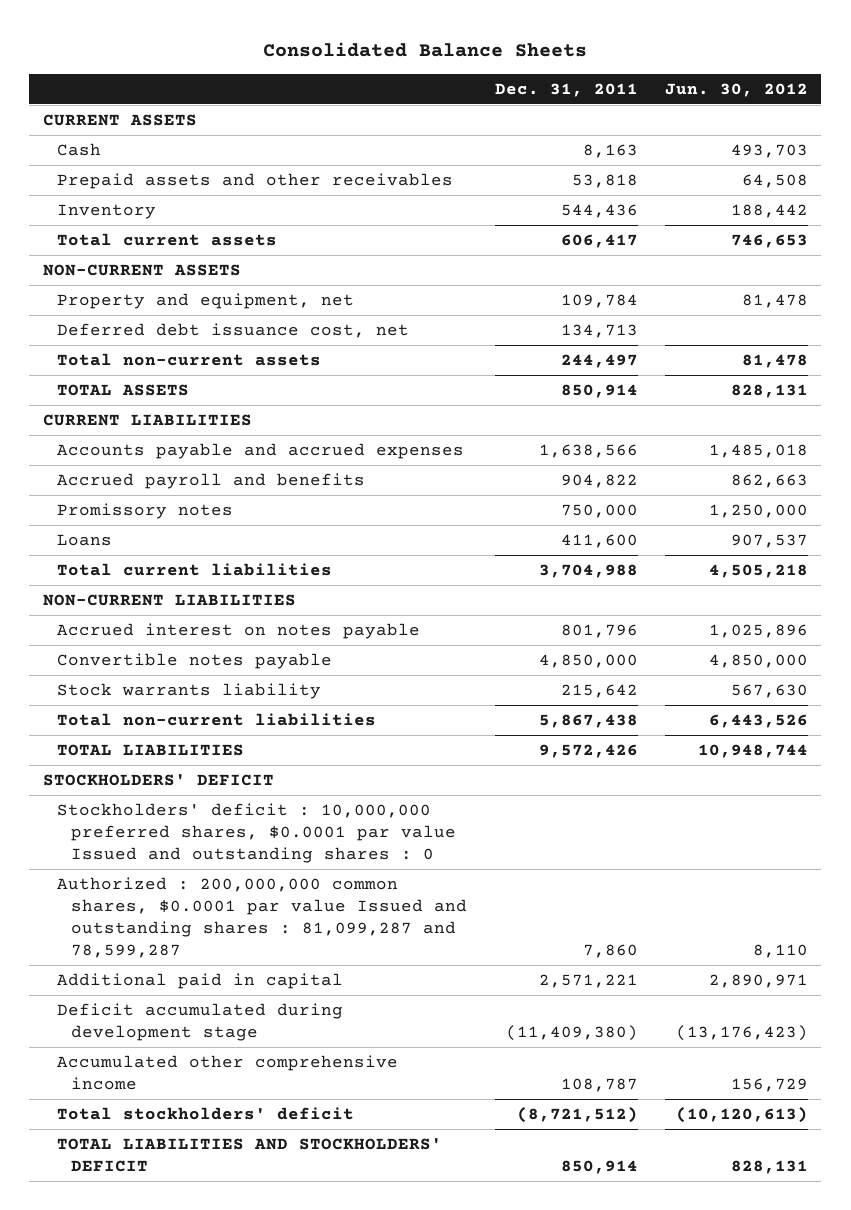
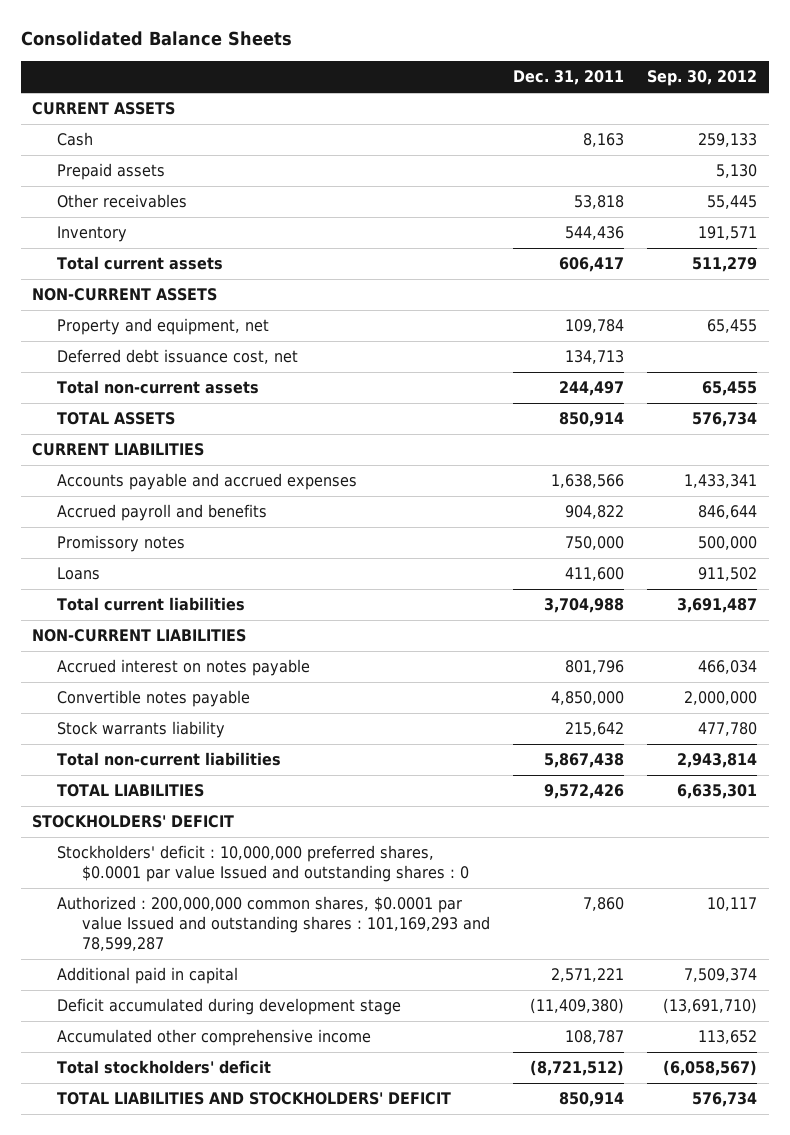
[664,82,808,97] Jun. 30, 2012 -> none
none -> [647,70,758,87] Sep. 30, 2012
none -> [57,163,166,181] Prepaid assets
[57,172,454,189] Prepaid assets and other receivables -> [57,194,188,209] Other receivables
[57,876,468,959] Authorized : 200,000,000 common shares, $0.0001 par value Issued and outstanding shares : 81,099,287 and 78,599,287 -> [57,896,491,951] Authorized : 200,000,000 common shares, $0.0001 par value Issued and outstanding shares : 101,169,293 and 78,599,287

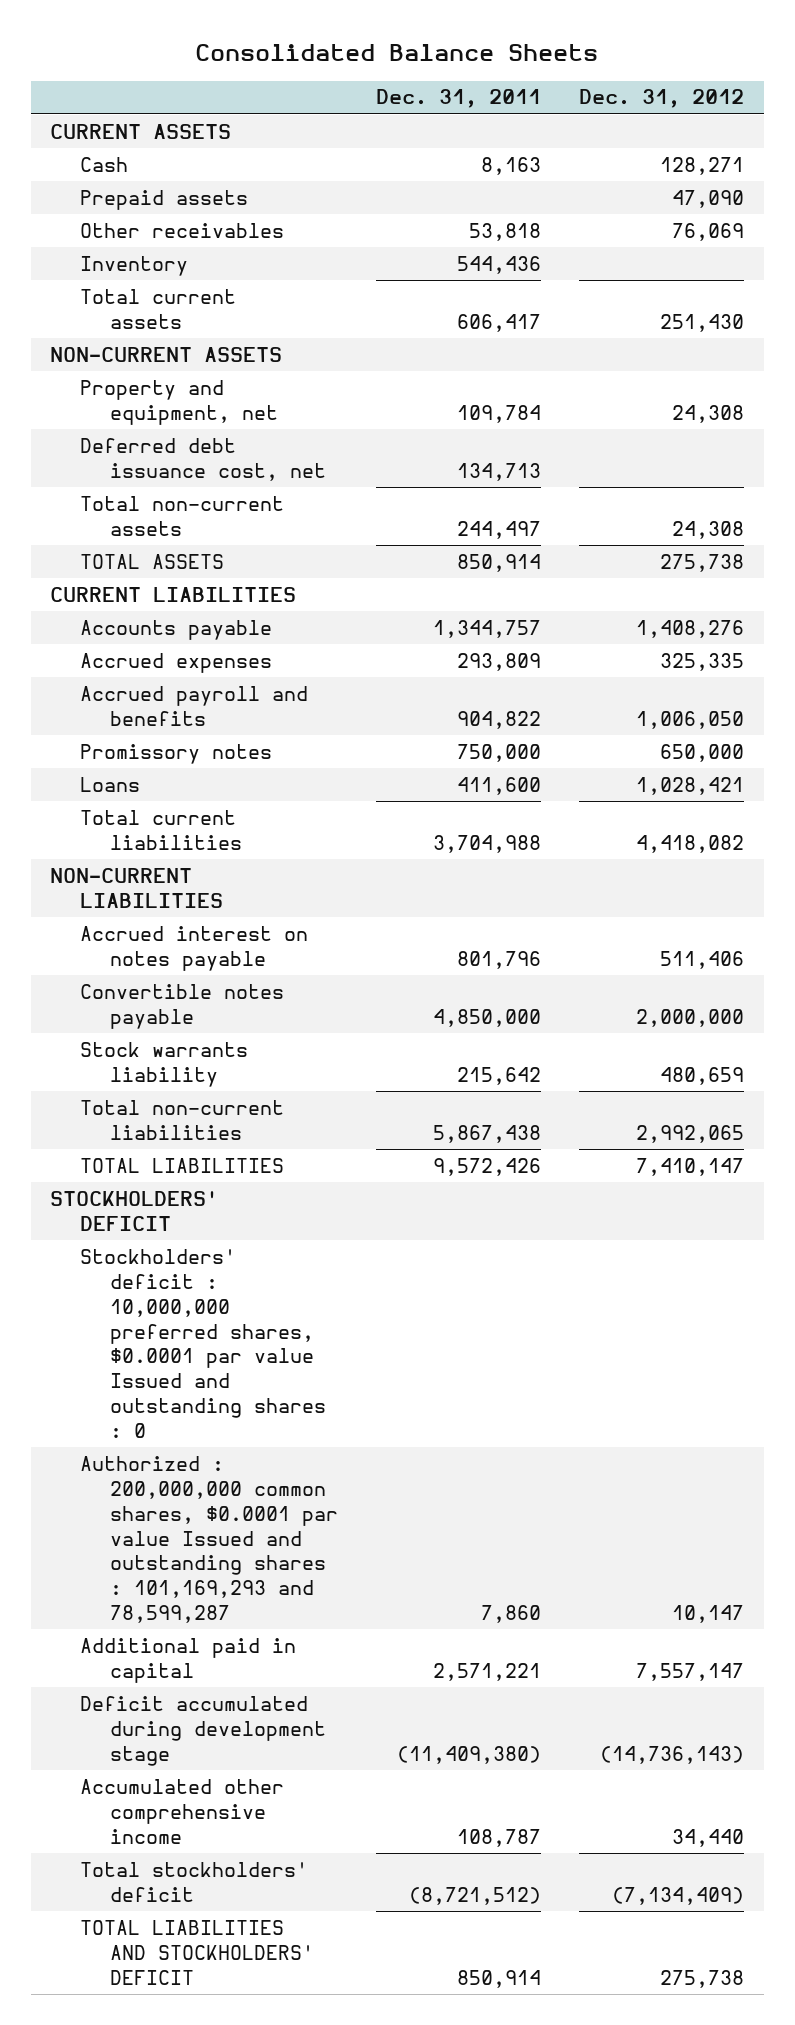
[647,70,758,87] Sep. 30, 2012 -> none
none -> [579,89,745,109] Dec. 31, 2012
[57,473,358,491] Accounts payable and accrued expenses -> none
none -> [80,619,273,640] Accounts payable
none -> [80,652,273,673] Accrued expenses

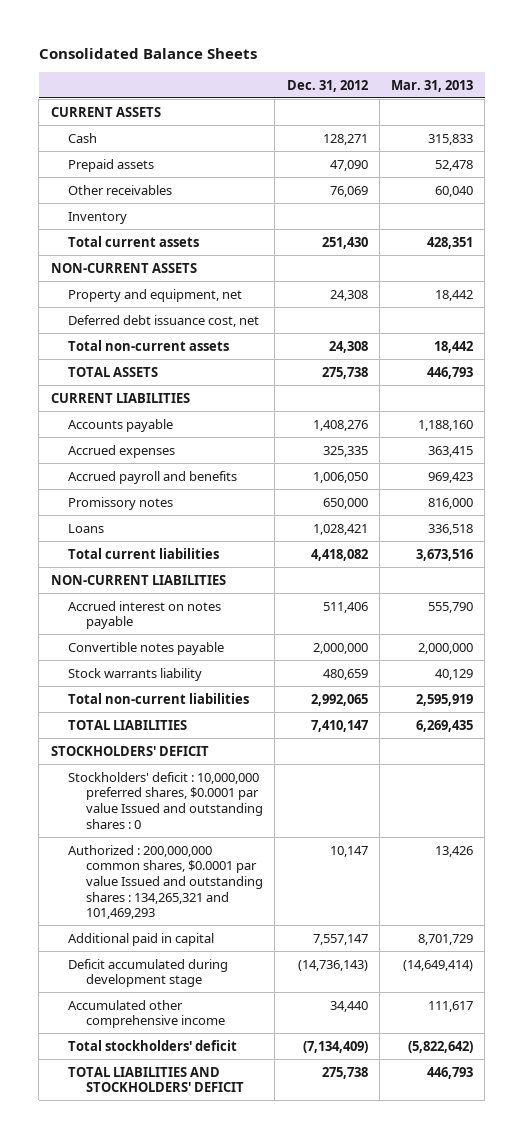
[376,89,542,109] Dec. 31, 2011 -> none
none -> [391,79,474,92] Mar. 31, 2013
[80,1455,339,1624] Authorized : 200,000,000 common shares, $0.0001 par value Issued and outstanding shares : 101,169,293 and 78,599,287 -> [68,844,264,920] Authorized : 200,000,000 common shares, $0.0001 par value Issued and outstanding shares : 134,265,321 and 101,469,293

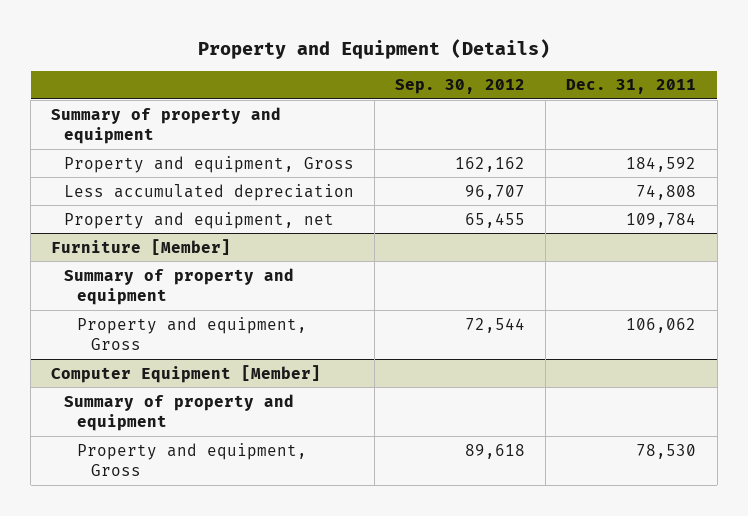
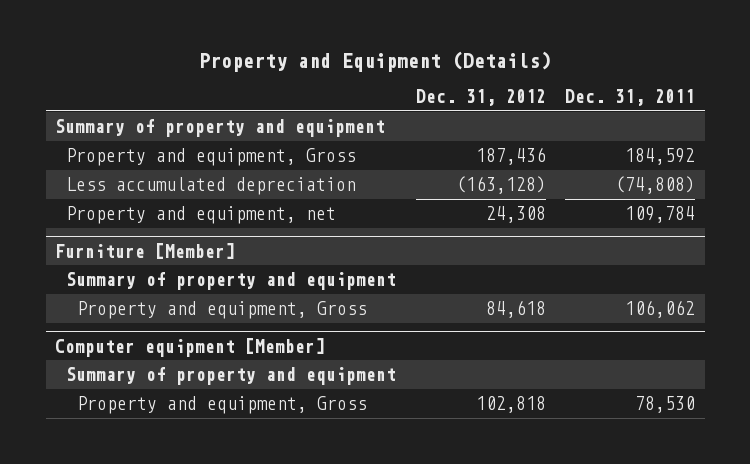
[395,79,526,95] Sep. 30, 2012 -> none
none -> [415,89,546,107] Dec. 31, 2012
[636,184,697,200] 74,808 -> [614,175,695,194] (74,808)
[51,364,322,383] Computer Equipment [Member] -> [55,337,326,357] Computer equipment [Member]

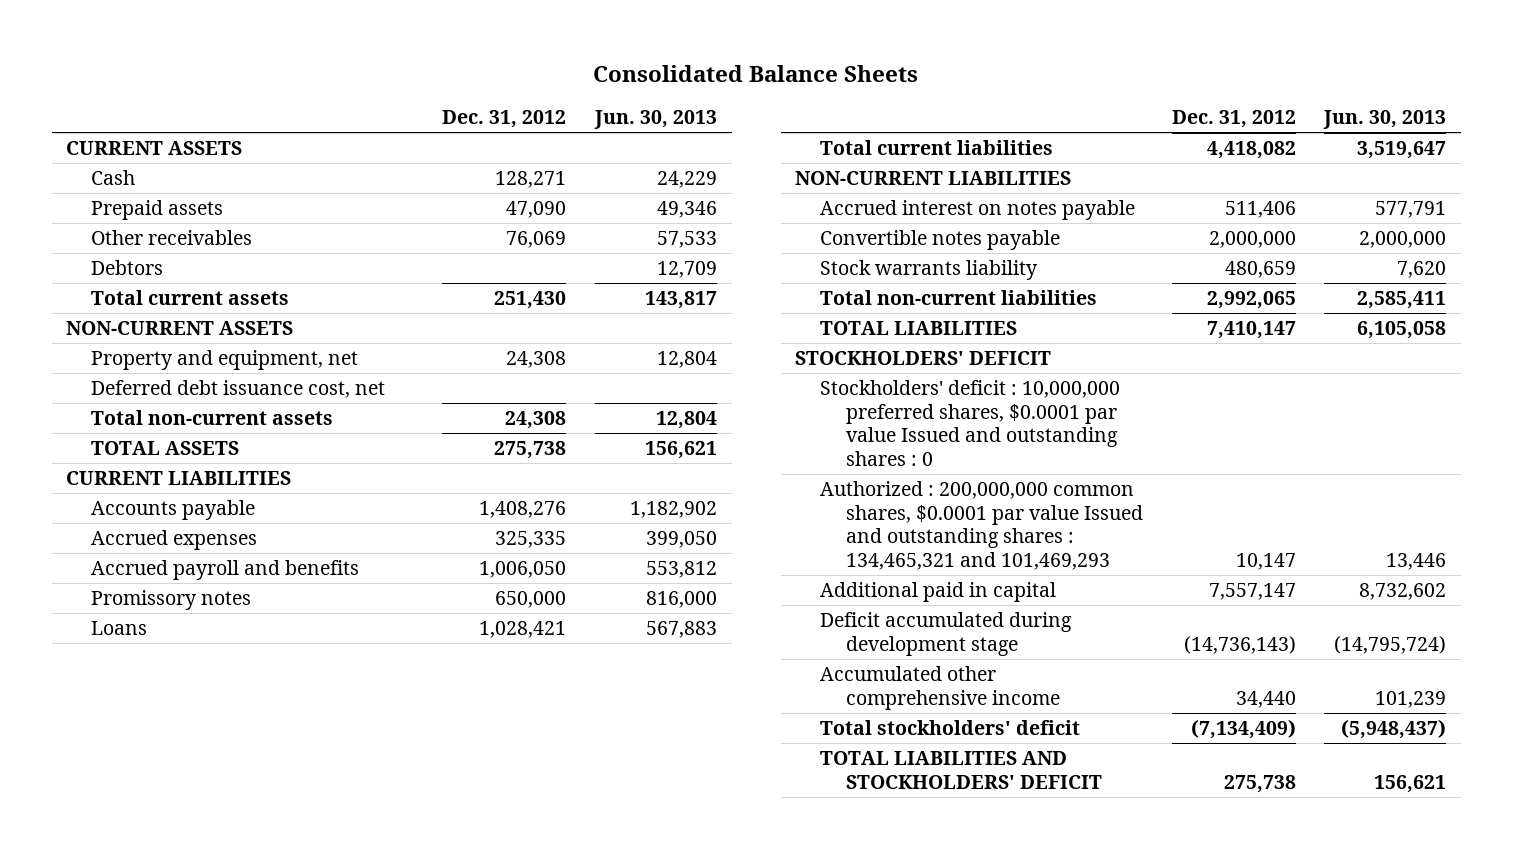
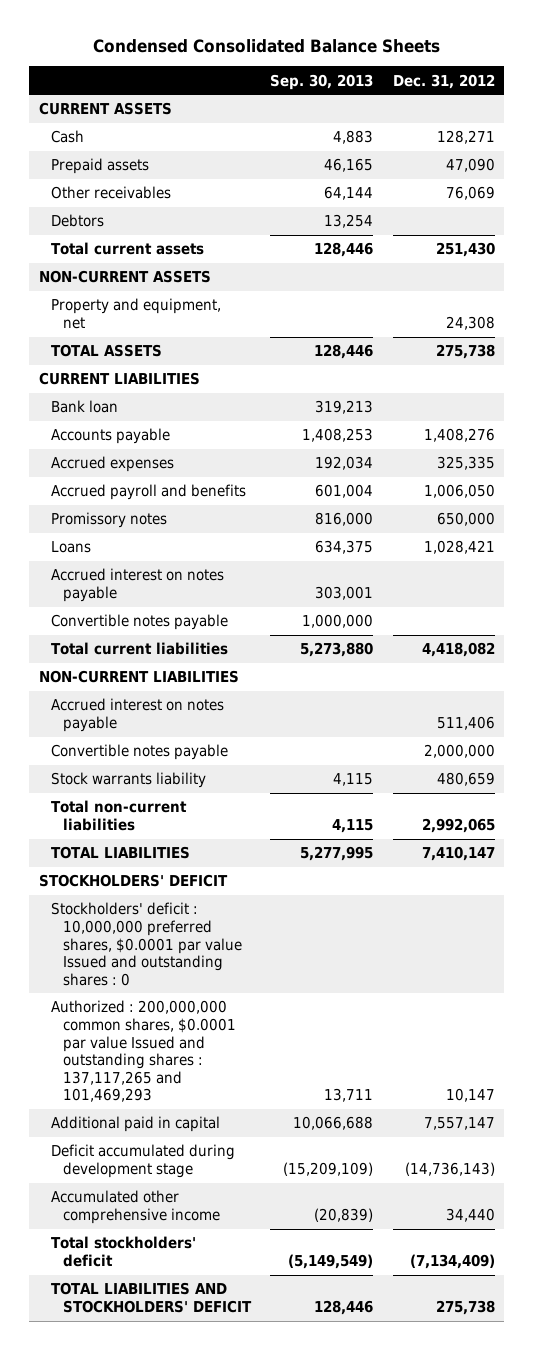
[593,65,919,83] Consolidated Balance Sheets -> [92,38,440,53] Condensed Consolidated Balance Sheets
[594,110,718,130] Jun. 30, 2013 -> none
none -> [270,73,374,90] Sep. 30, 2013
[91,380,386,399] Deferred debt issuance cost, net -> none
[91,410,334,426] Total non-current assets -> none
none -> [50,400,118,414] Bank loan
none -> [50,568,224,602] Accrued interest on notes payable
none -> [50,614,228,631] Convertible notes payable
[820,481,1143,570] Authorized : 200,000,000 common shares, $0.0001 par value Issued and outstanding shares : 134,465,321 and 101,469,293 -> [50,1000,236,1103] Authorized : 200,000,000 common shares, $0.0001 par value Issued and outstanding shares : 137,117,265 and 101,469,293

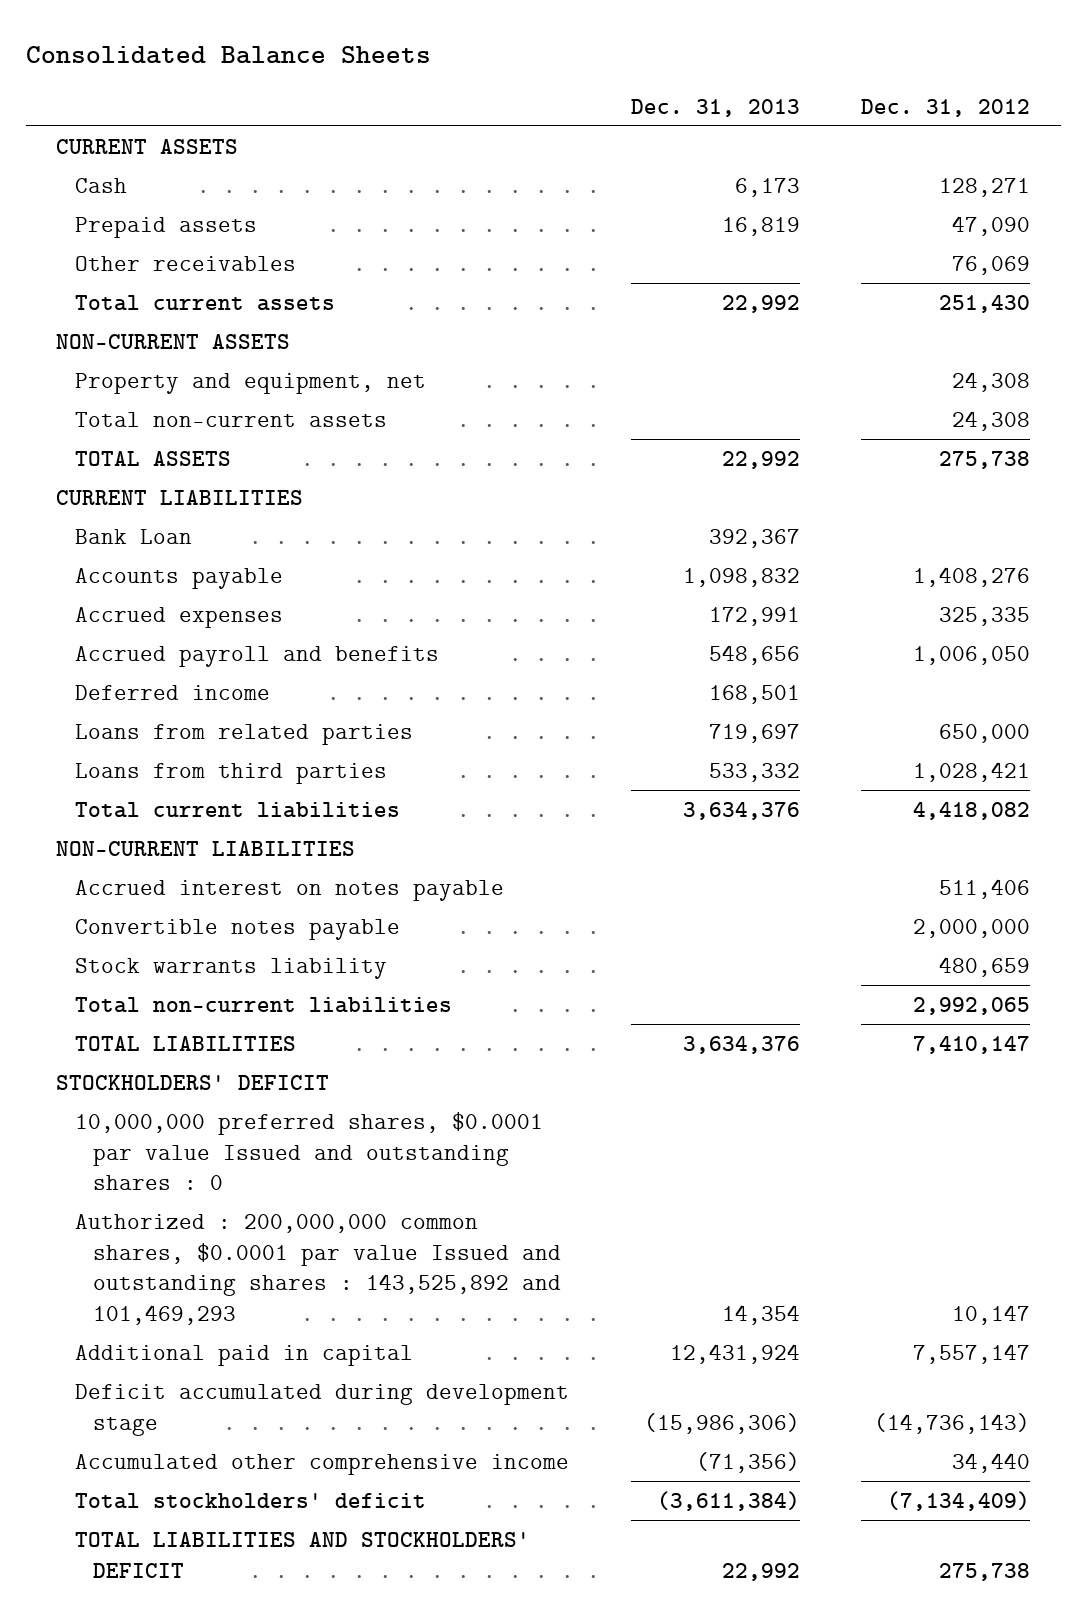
[92,38,440,53] Condensed Consolidated Balance Sheets -> [25,45,431,64] Consolidated Balance Sheets
[270,73,374,90] Sep. 30, 2013 -> none
none -> [630,98,800,117] Dec. 31, 2013
[50,214,104,228] Debtors -> none
none -> [74,411,387,427] Total non-current assets
[50,400,118,414] Bank loan -> [74,528,192,544] Bank Loan
[50,512,167,529] Promissory notes -> none
[50,568,224,602] Accrued interest on notes payable -> none
[50,614,228,631] Convertible notes payable -> none
none -> [74,684,270,700] Deferred income
none -> [74,723,413,745] Loans from related parties
[50,541,91,554] Loans -> [74,762,387,784] Loans from third parties
[50,902,242,986] Stockholders' deficit : 10,000,000 preferred shares, $0.0001 par value Issued and outstanding shares : 0 -> [74,1111,543,1191] 10,000,000 preferred shares, $0.0001 par value Issued and outstanding shares : 0
[50,1000,236,1103] Authorized : 200,000,000 common shares, $0.0001 par value Issued and outstanding shares : 137,117,265 and 101,469,293 -> [74,1213,562,1325] Authorized : 200,000,000 common shares, $0.0001 par value Issued and outstanding shares : 143,525,892 and 101,469,293

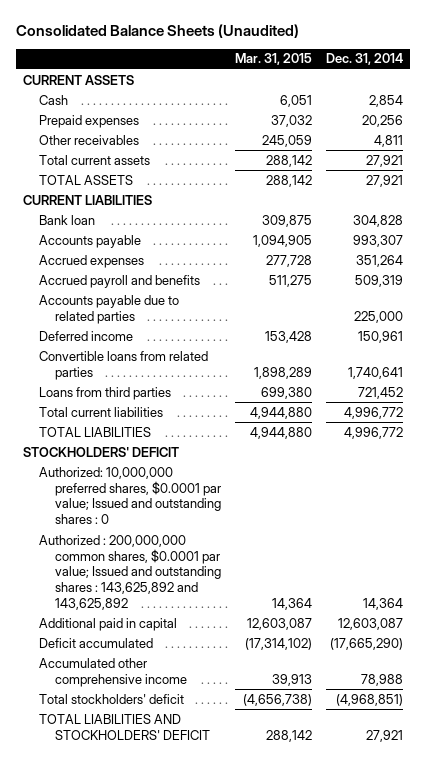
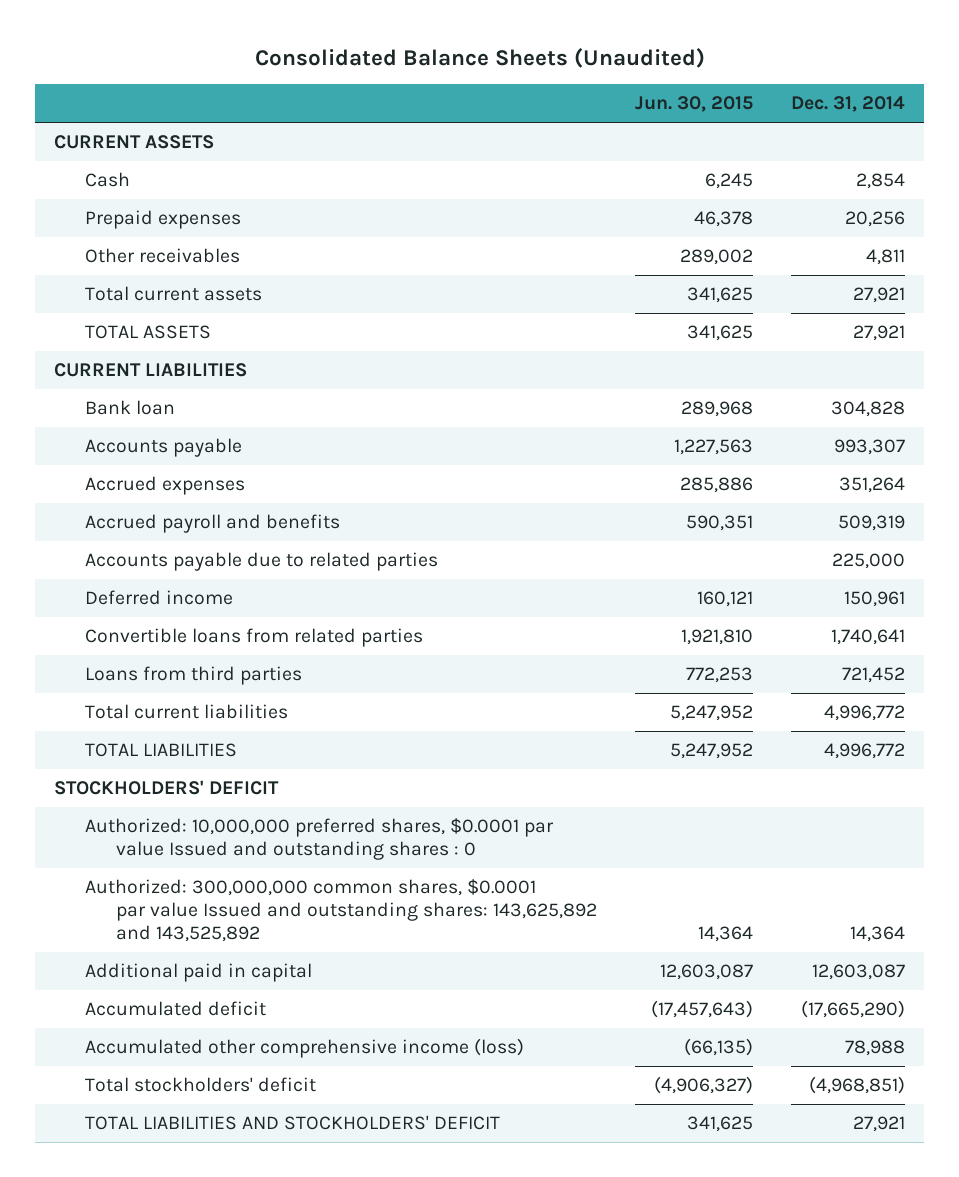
[234,53,312,66] Mar. 31, 2015 -> none
none -> [634,96,753,113] Jun. 30, 2015
[38,466,221,525] Authorized: 10,000,000 preferred shares, $0.0001 par value; Issued and outstanding shares : 0 -> [84,818,554,861] Authorized: 10,000,000 preferred shares, $0.0001 par value Issued and outstanding shares : 0
[38,534,221,611] Authorized : 200,000,000 common shares, $0.0001 par value; Issued and outstanding shares : 143,625,892 and 143,625,892 -> [84,879,597,943] Authorized: 300,000,000 common shares, $0.0001 par value Issued and outstanding shares: 143,625,892 and 143,525,892
[38,637,153,648] Deficit accumulated -> [84,1001,266,1017] Accumulated deficit
[38,657,187,687] Accumulated other comprehensive income -> [84,1038,524,1059] Accumulated other comprehensive income (loss)

